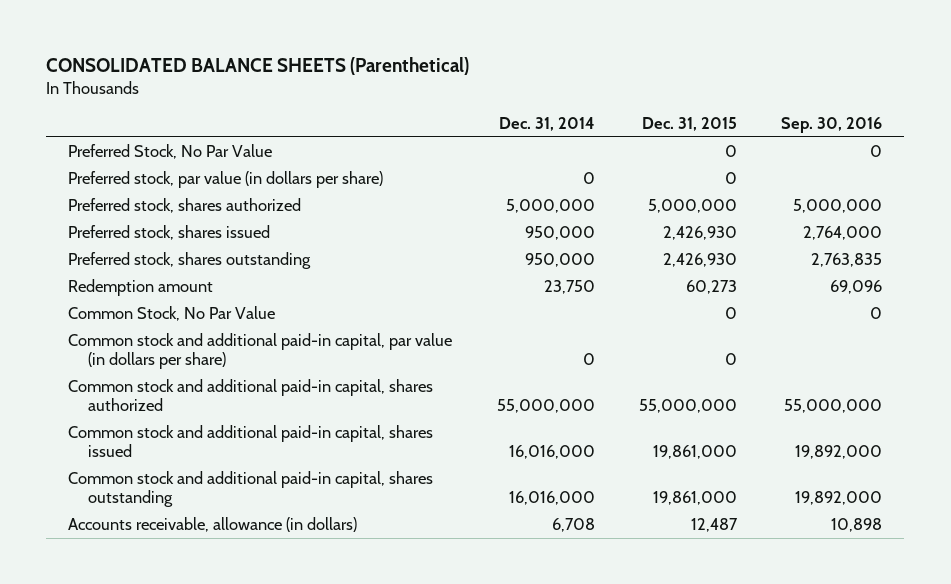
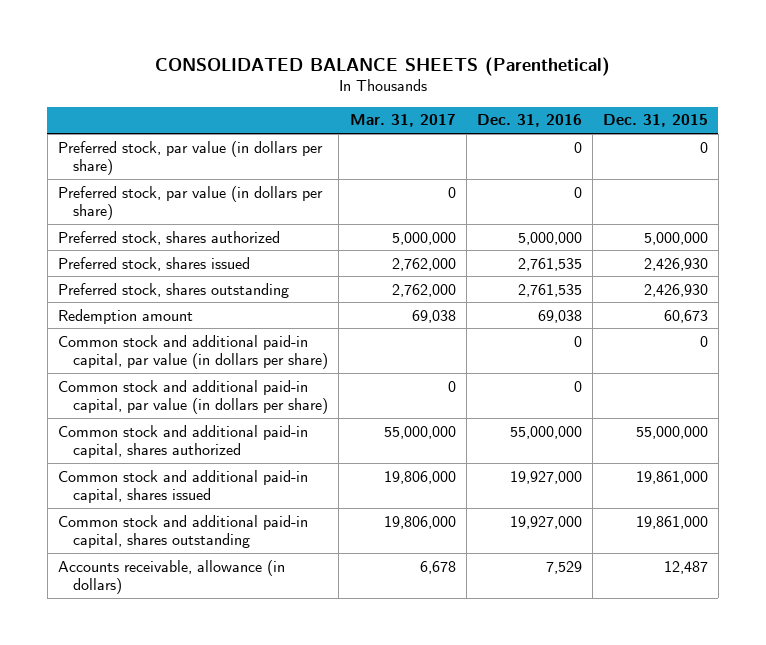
[498,117,595,132] Dec. 31, 2014 -> none
[781,117,883,134] Sep. 30, 2016 -> none
none -> [349,114,456,128] Mar. 31, 2017
none -> [476,114,582,128] Dec. 31, 2016
[68,144,273,160] Preferred Stock, No Par Value -> none
none -> [57,185,323,221] Preferred stock, par value (in dollars per share)
[68,306,276,322] Common Stock, No Par Value -> none
[686,280,738,295] 60,273 -> [663,309,708,323] 60,673
none -> [57,379,329,415] Common stock and additional paid-in capital, par value (in dollars per share)

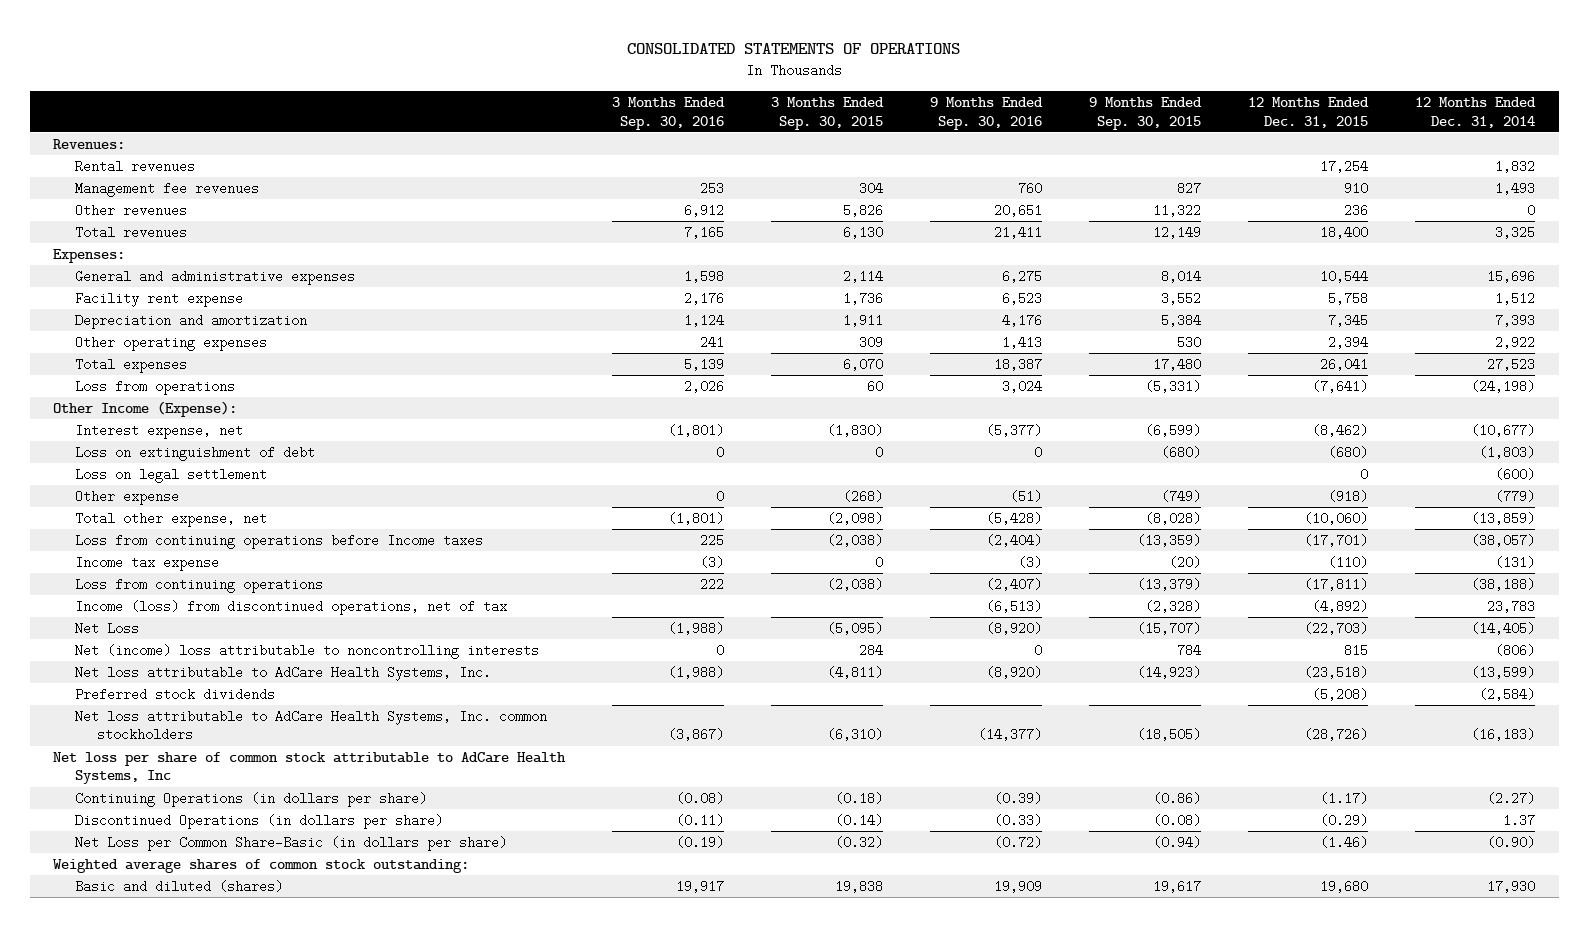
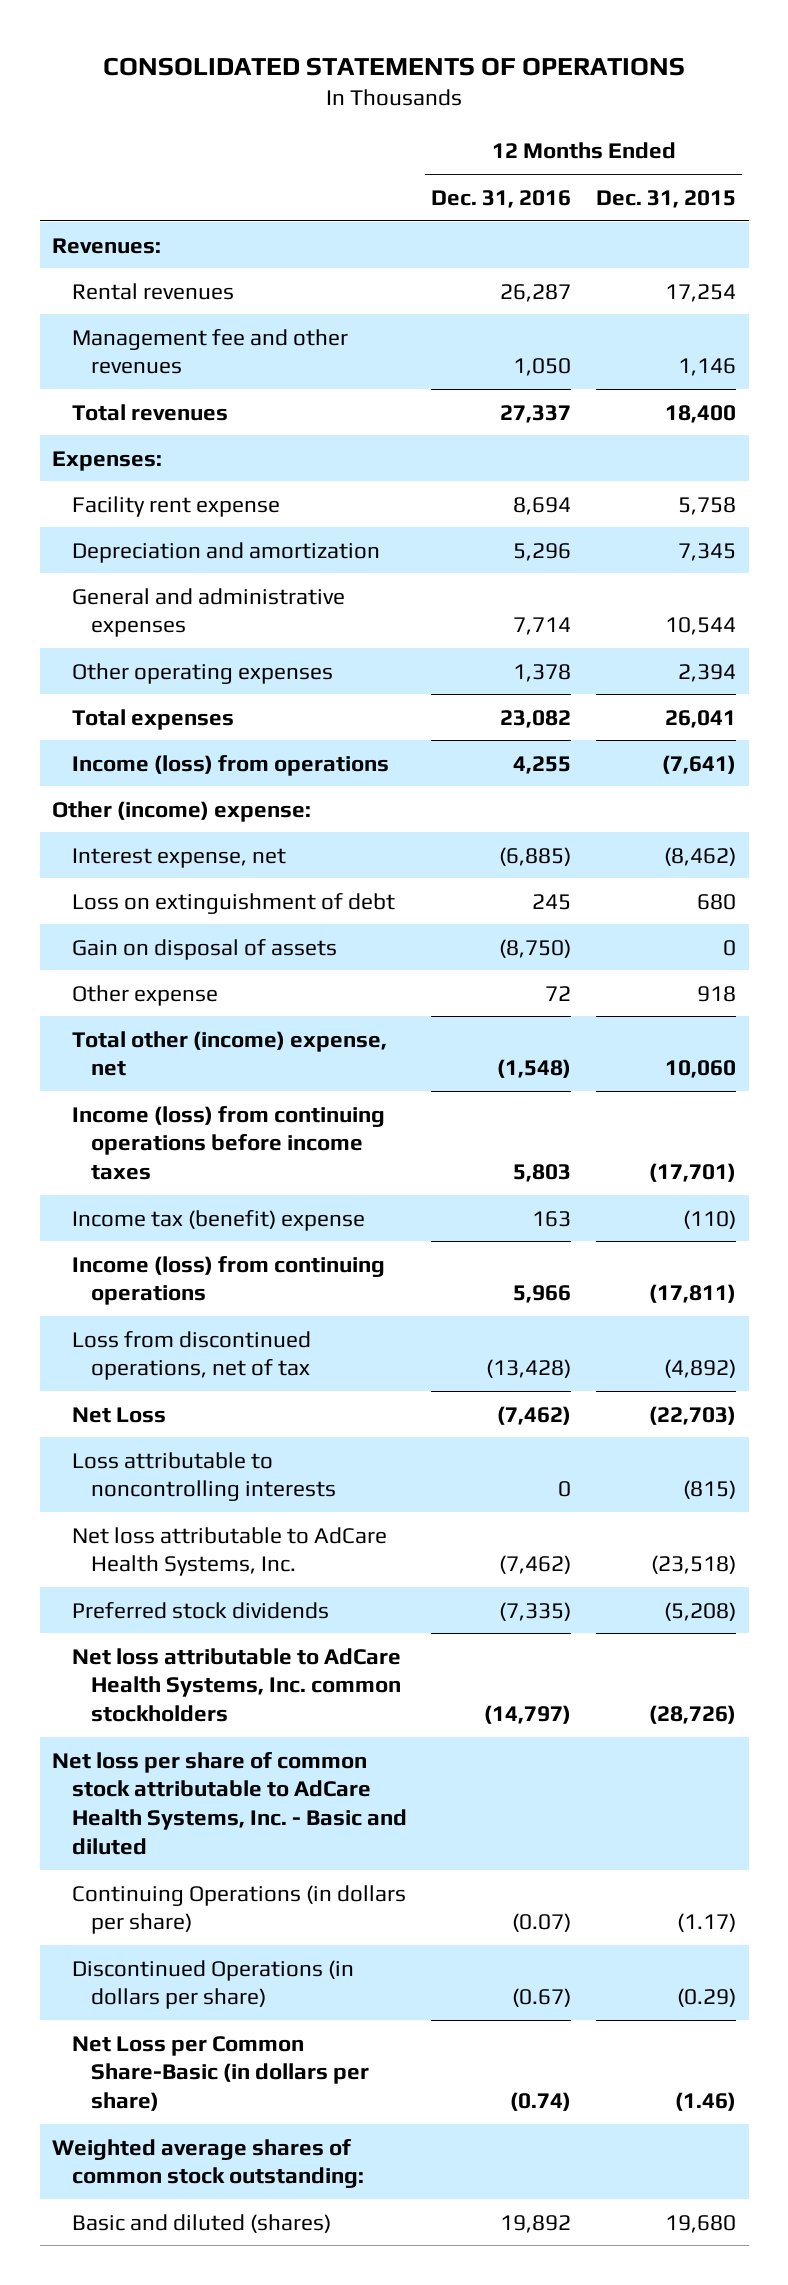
[612,97,726,130] 3 Months Ended Sep. 30, 2016 -> none
[771,97,885,130] 3 Months Ended Sep. 30, 2015 -> none
[930,97,1044,130] 9 Months Ended Sep. 30, 2016 -> none
[1089,97,1203,130] 9 Months Ended Sep. 30, 2015 -> none
[1415,97,1537,128] 12 Months Ended Dec. 31, 2014 -> none
none -> [431,189,572,208] Dec. 31, 2016
[74,204,187,218] Other revenues -> none
[74,182,259,198] Management fee revenues -> [71,328,348,375] Management fee and other revenues
[1344,182,1369,196] 910 -> [678,358,737,377] 1,146
[74,270,355,286] General and administrative expenses -> [71,587,345,638] General and administrative expenses
[74,380,235,396] Loss from operations -> [71,754,389,776] Income (loss) from operations
[53,401,238,418] Other Income (Expense): -> [52,800,312,822] Other (income) expense:
[74,468,267,484] Loss on legal settlement -> none
[1328,446,1369,460] (680) -> [697,893,737,910] 680
none -> [71,938,337,960] Gain on disposal of assets
[1328,490,1369,504] (918) -> [697,985,737,1002] 918
[74,512,267,528] Total other expense, net -> [71,1030,387,1077] Total other (income) expense, net
[1304,512,1369,526] (10,060) -> [665,1060,737,1079] 10,060
[74,534,483,550] Loss from continuing operations before Income taxes -> [71,1105,385,1181] Income (loss) from continuing operations before income taxes
[74,556,219,572] Income tax expense -> [71,1209,365,1231] Income tax (benefit) expense
[74,578,323,594] Loss from continuing operations -> [71,1255,385,1306] Income (loss) from continuing operations
[74,600,507,616] Income (loss) from discontinued operations, net of tax -> [71,1330,311,1381] Loss from discontinued operations, net of tax
[74,644,539,660] Net (income) loss attributable to noncontrolling interests -> [71,1451,336,1502] Loss attributable to noncontrolling interests
[1344,644,1369,658] 815 -> [683,1480,737,1500] (815)
[53,752,567,785] Net loss per share of common stock attributable to AdCare Health Systems, Inc -> [52,1751,407,1855] Net loss per share of common stock attributable to AdCare Health Systems, Inc. - Basic and diluted

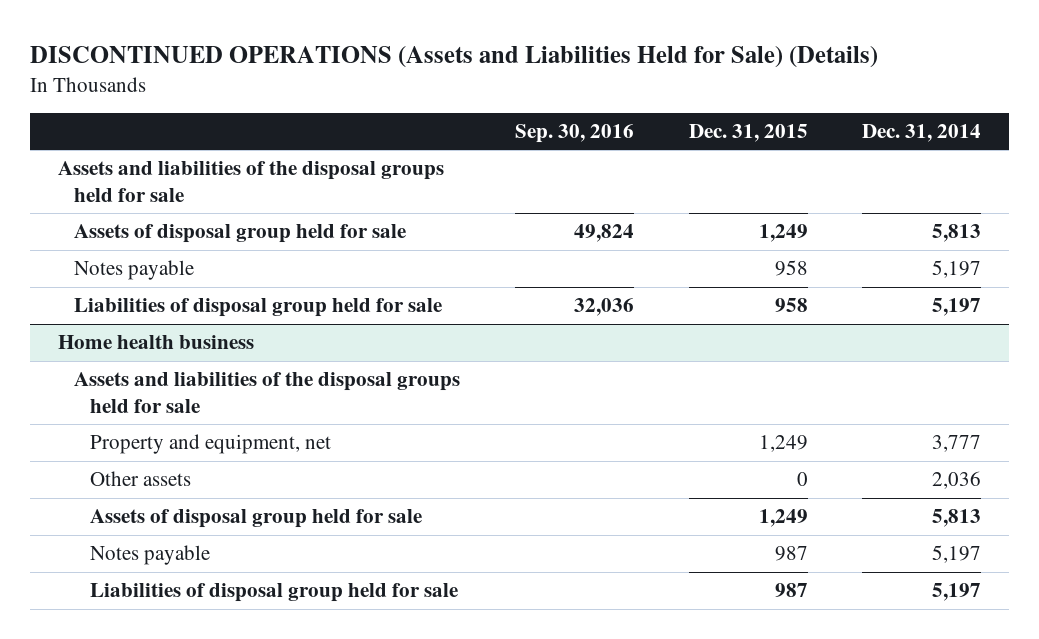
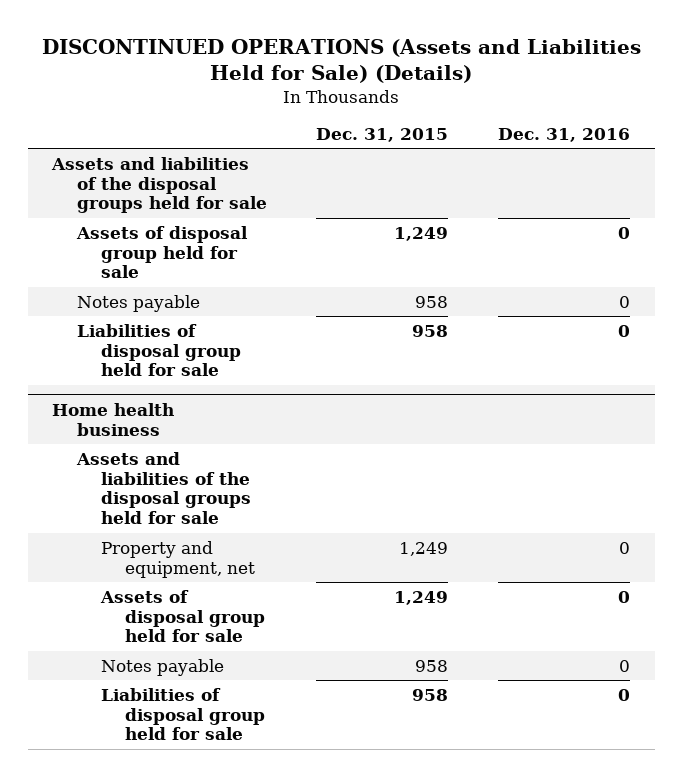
[514,124,634,144] Sep. 30, 2016 -> none
[862,124,982,143] Dec. 31, 2014 -> none
none -> [497,128,630,143] Dec. 31, 2016
[90,471,192,487] Other assets -> none
[774,546,808,562] 987 -> [415,659,449,672] 958
[774,583,808,598] 987 -> [412,688,449,701] 958

